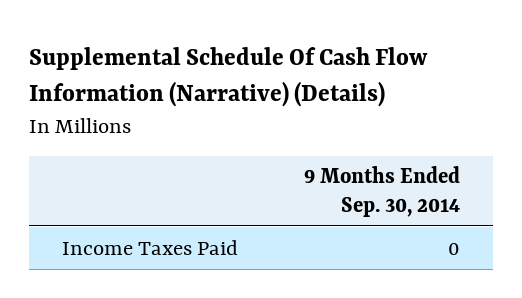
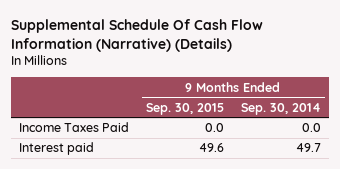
none -> [145,102,224,115] Sep. 30, 2015
[447,242,460,255] 0 -> [301,123,321,133] 0.0
none -> [19,142,95,156] Interest paid

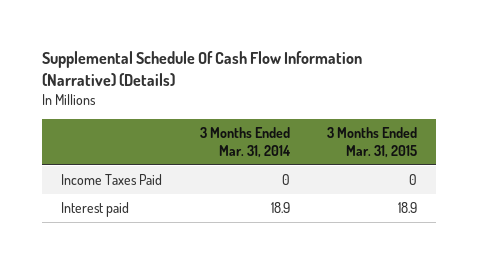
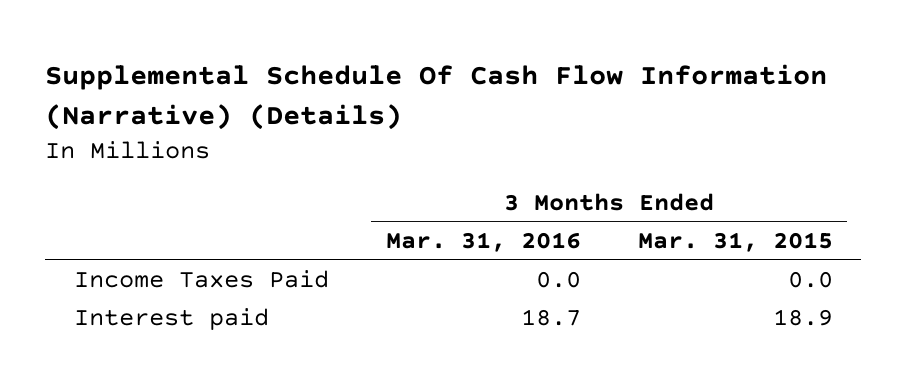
[199,127,291,158] 3 Months Ended Mar. 31, 2014 -> none
none -> [385,231,581,252] Mar. 31, 2016
[409,174,418,186] 0 -> [787,270,833,288] 0.0

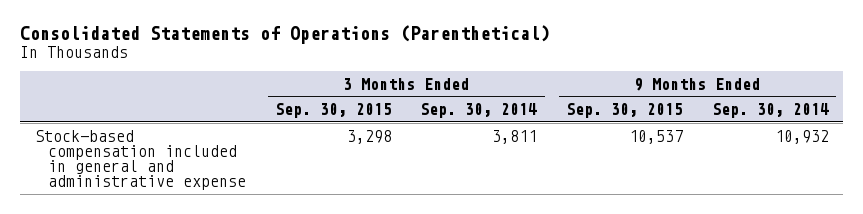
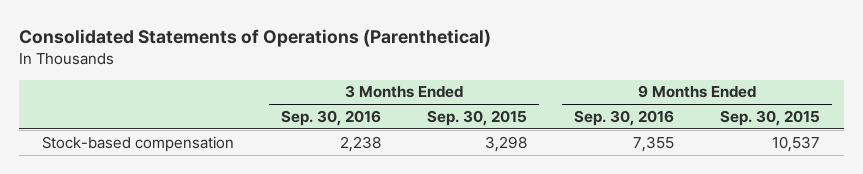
[420,103,538,119] Sep. 30, 2014 -> none
[711,103,829,119] Sep. 30, 2014 -> none
none -> [280,110,381,127] Sep. 30, 2016
none -> [573,110,674,127] Sep. 30, 2016
[34,129,247,191] Stock-based compensation included in general and administrative expense -> [42,135,235,152] Stock-based compensation

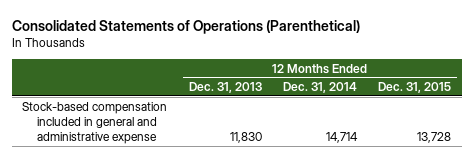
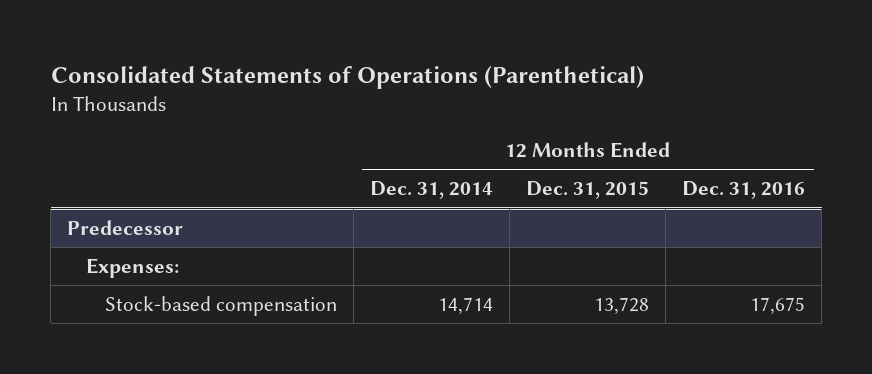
[188,82,262,94] Dec. 31, 2013 -> none
none -> [682,181,806,200] Dec. 31, 2016
none -> [67,219,184,235] Predecessor
none -> [86,257,180,278] Expenses:
[22,101,168,145] Stock-based compensation included in general and administrative expense -> [104,295,337,316] Stock-based compensation

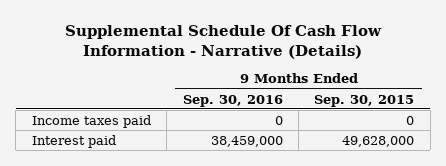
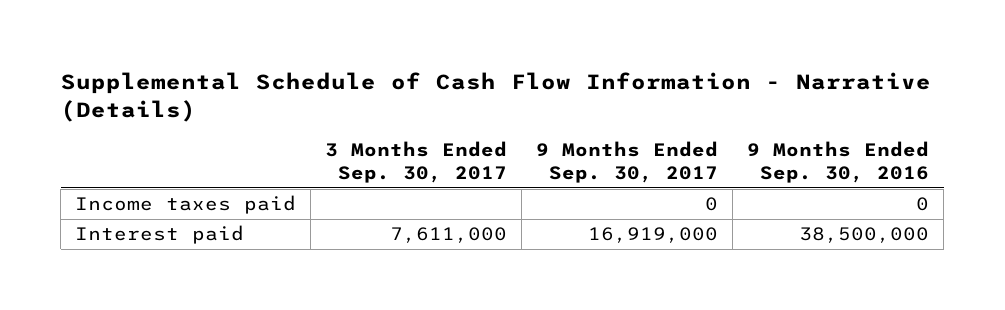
[65,24,383,59] Supplemental Schedule Of Cash Flow Information - Narrative (Details) -> [60,71,931,122] Supplemental Schedule of Cash Flow Information - Narrative (Details)
[314,94,415,107] Sep. 30, 2015 -> none
none -> [325,141,508,183] 3 Months Ended Sep. 30, 2017
none -> [536,141,719,183] 9 Months Ended Sep. 30, 2017
[210,135,283,147] 38,459,000 -> [799,227,930,244] 38,500,000

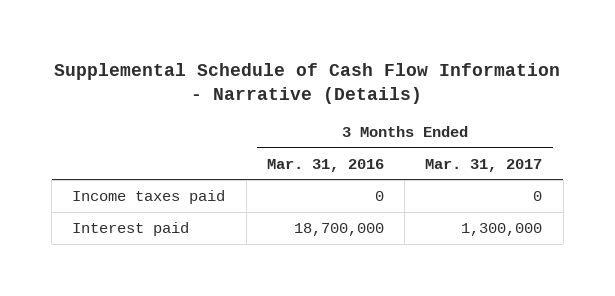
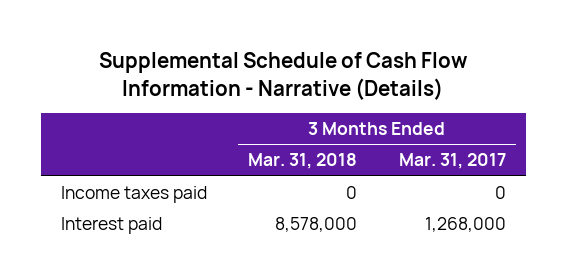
[266,158,384,172] Mar. 31, 2016 -> none
none -> [248,153,358,170] Mar. 31, 2018
[461,222,543,236] 1,300,000 -> [424,217,506,233] 1,268,000

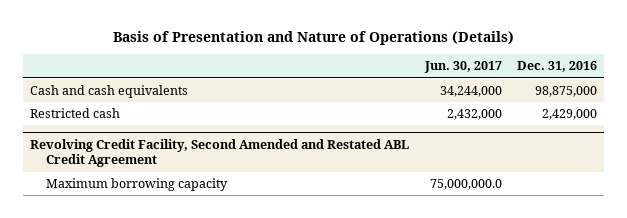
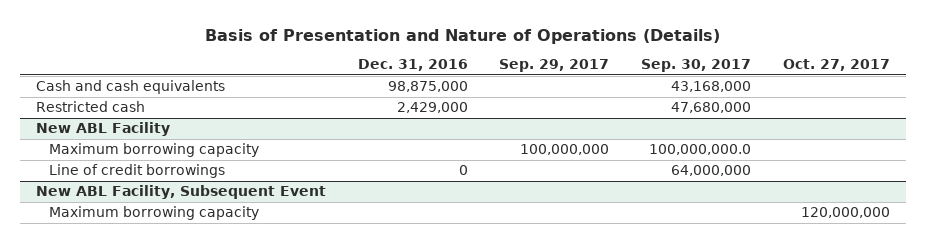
[423,61,502,74] Jun. 30, 2017 -> none
none -> [499,59,610,73] Sep. 29, 2017
none -> [641,59,752,73] Sep. 30, 2017
none -> [782,59,890,72] Oct. 27, 2017
[30,138,410,168] Revolving Credit Facility, Second Amended and Restated ABL Credit Agreement -> none
none -> [36,122,171,137] New ABL Facility
none -> [48,164,225,179] Line of credit borrowings
none -> [36,185,327,200] New ABL Facility, Subsequent Event
none -> [48,206,259,221] Maximum borrowing capacity

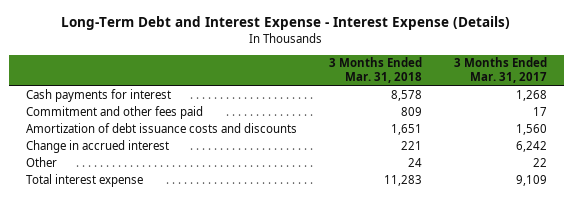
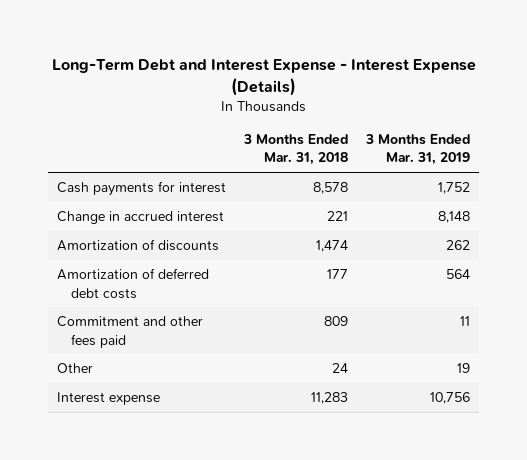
[454,57,548,83] 3 Months Ended Mar. 31, 2017 -> none
none -> [365,134,471,166] 3 Months Ended Mar. 31, 2019
[25,122,297,133] Amortization of debt issuance costs and discounts -> none
none -> [56,239,219,252] Amortization of discounts
none -> [56,268,209,299] Amortization of deferred debt costs
[25,105,203,119] Commitment and other fees paid -> [56,316,203,348] Commitment and other fees paid
[25,173,143,187] Total interest expense -> [56,392,160,406] Interest expense

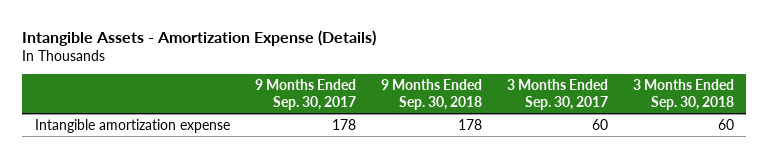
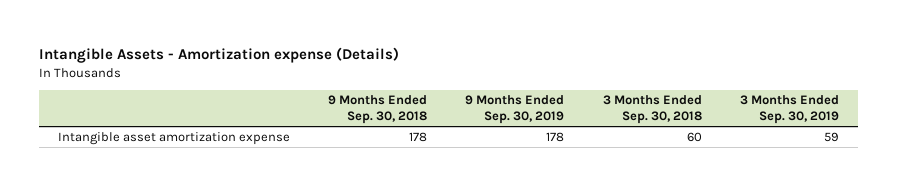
[21,29,376,46] Intangible Assets - Amortization Expense (Details) -> [38,47,399,64] Intangible Assets - Amortization expense (Details)
[254,79,356,111] 9 Months Ended Sep. 30, 2017 -> none
[506,79,608,111] 3 Months Ended Sep. 30, 2017 -> none
none -> [465,95,565,125] 9 Months Ended Sep. 30, 2019
none -> [740,95,840,125] 3 Months Ended Sep. 30, 2019
[34,118,230,133] Intangible amortization expense -> [57,132,290,146] Intangible asset amortization expense

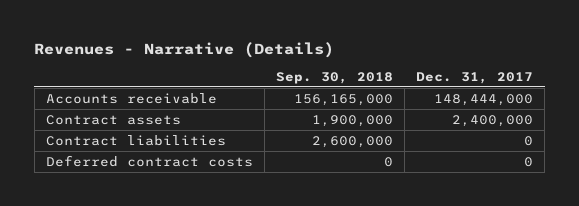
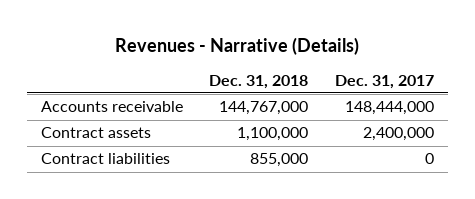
[276,71,394,84] Sep. 30, 2018 -> none
none -> [209,74,309,89] Dec. 31, 2018
[45,154,253,167] Deferred contract costs -> none

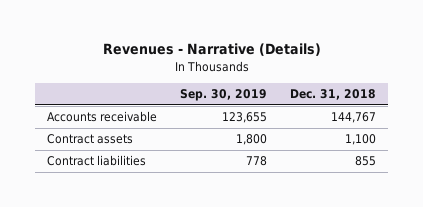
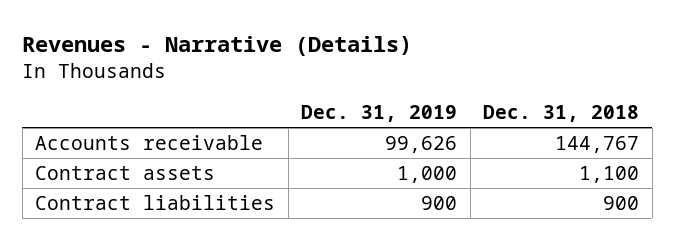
[180,89,268,102] Sep. 30, 2019 -> none
none -> [301,105,458,123] Dec. 31, 2019
[355,156,377,167] 855 -> [603,195,640,210] 900

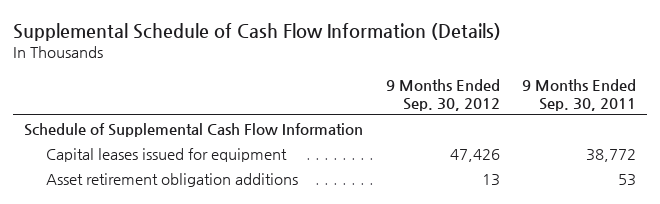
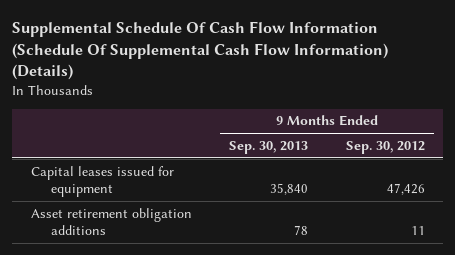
[13,22,502,41] Supplemental Schedule of Cash Flow Information (Details) -> [11,21,388,81] Supplemental Schedule Of Cash Flow Information (Schedule Of Supplemental Cash Flow Information) (Details)
[521,79,636,111] 9 Months Ended Sep. 30, 2011 -> none
none -> [229,140,309,154] Sep. 30, 2013
[24,122,364,137] Schedule of Supplemental Cash Flow Information -> none
[481,173,500,186] 13 -> [410,225,425,235] 11

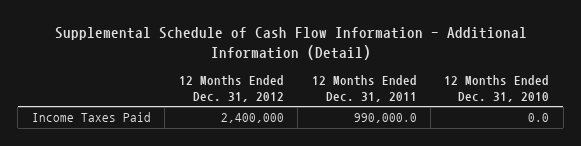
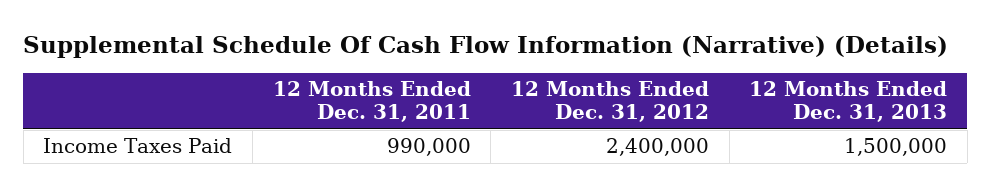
[54,27,527,60] Supplemental Schedule of Cash Flow Information - Additional Information (Detail) -> [23,36,949,59] Supplemental Schedule Of Cash Flow Information (Narrative) (Details)
[444,74,550,102] 12 Months Ended Dec. 31, 2010 -> none
none -> [749,81,948,123] 12 Months Ended Dec. 31, 2013
[353,113,417,124] 990,000.0 -> [386,138,471,157] 990,000

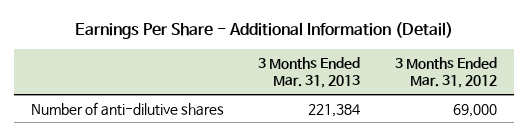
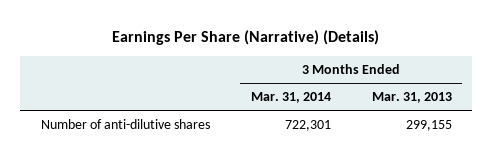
[74,22,453,40] Earnings Per Share - Additional Information (Detail) -> [112,29,380,45] Earnings Per Share (Narrative) (Details)
[394,56,497,89] 3 Months Ended Mar. 31, 2012 -> none
none -> [250,92,331,104] Mar. 31, 2014
[308,103,361,117] 221,384 -> [405,120,452,132] 299,155

